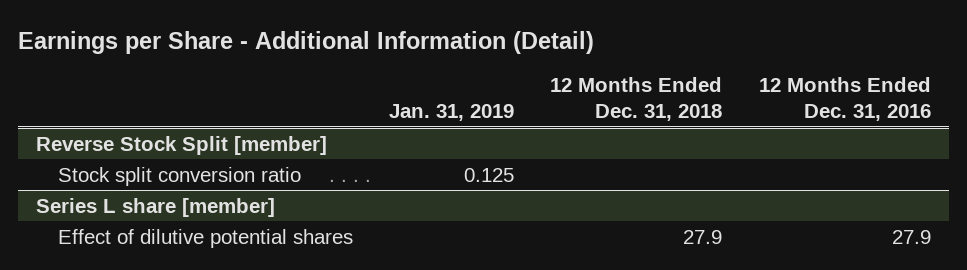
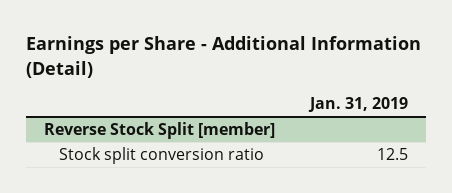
[550,77,723,122] 12 Months Ended Dec. 31, 2018 -> none
[758,77,931,122] 12 Months Ended Dec. 31, 2016 -> none
[35,197,275,217] Series L share [member] -> none
[58,228,354,248] Effect of dilutive potential shares -> none
[464,167,515,182] 0.125 -> [376,148,408,161] 12.5

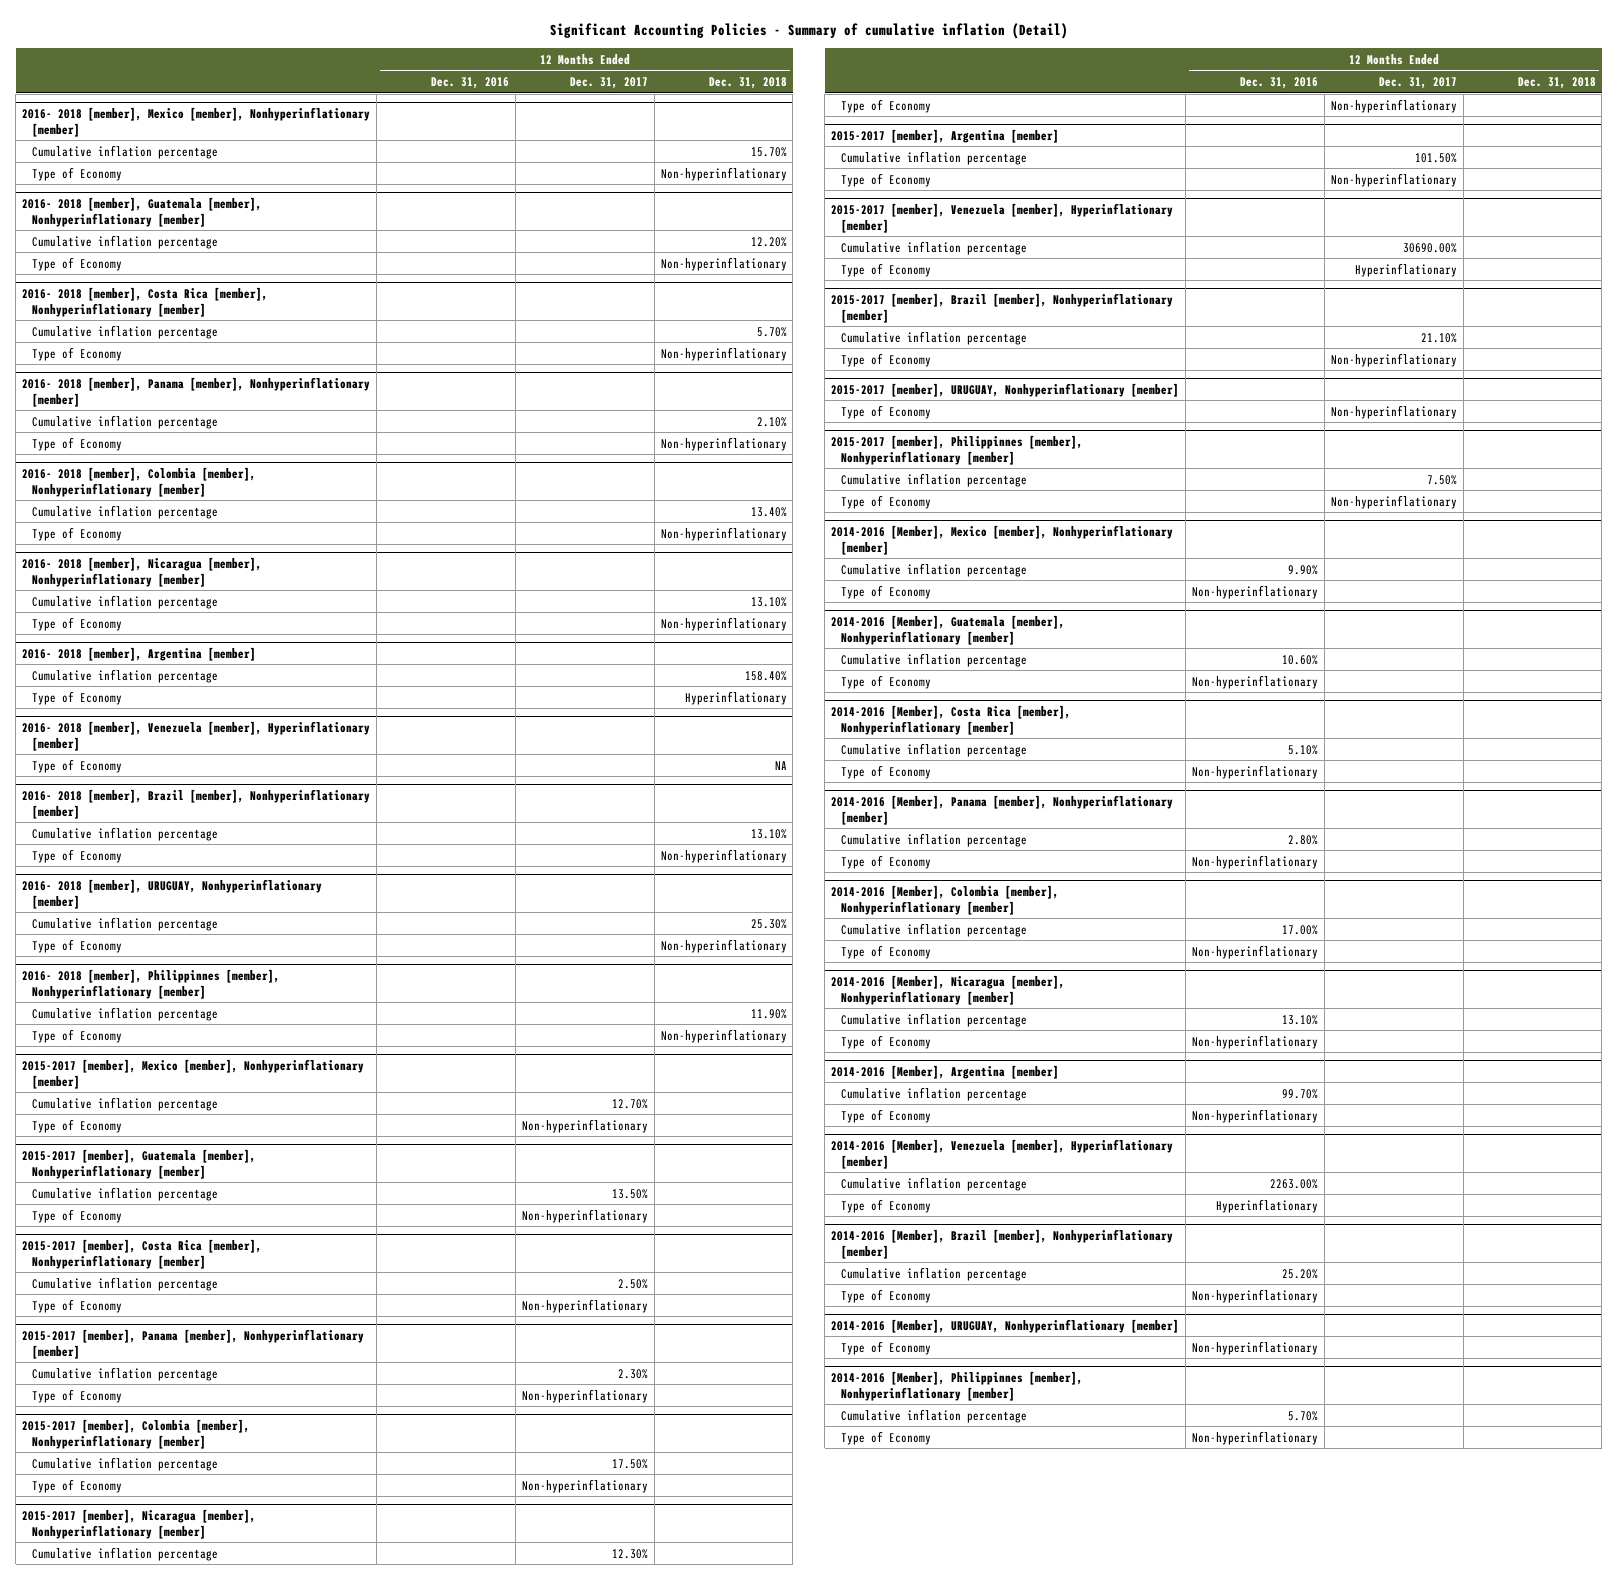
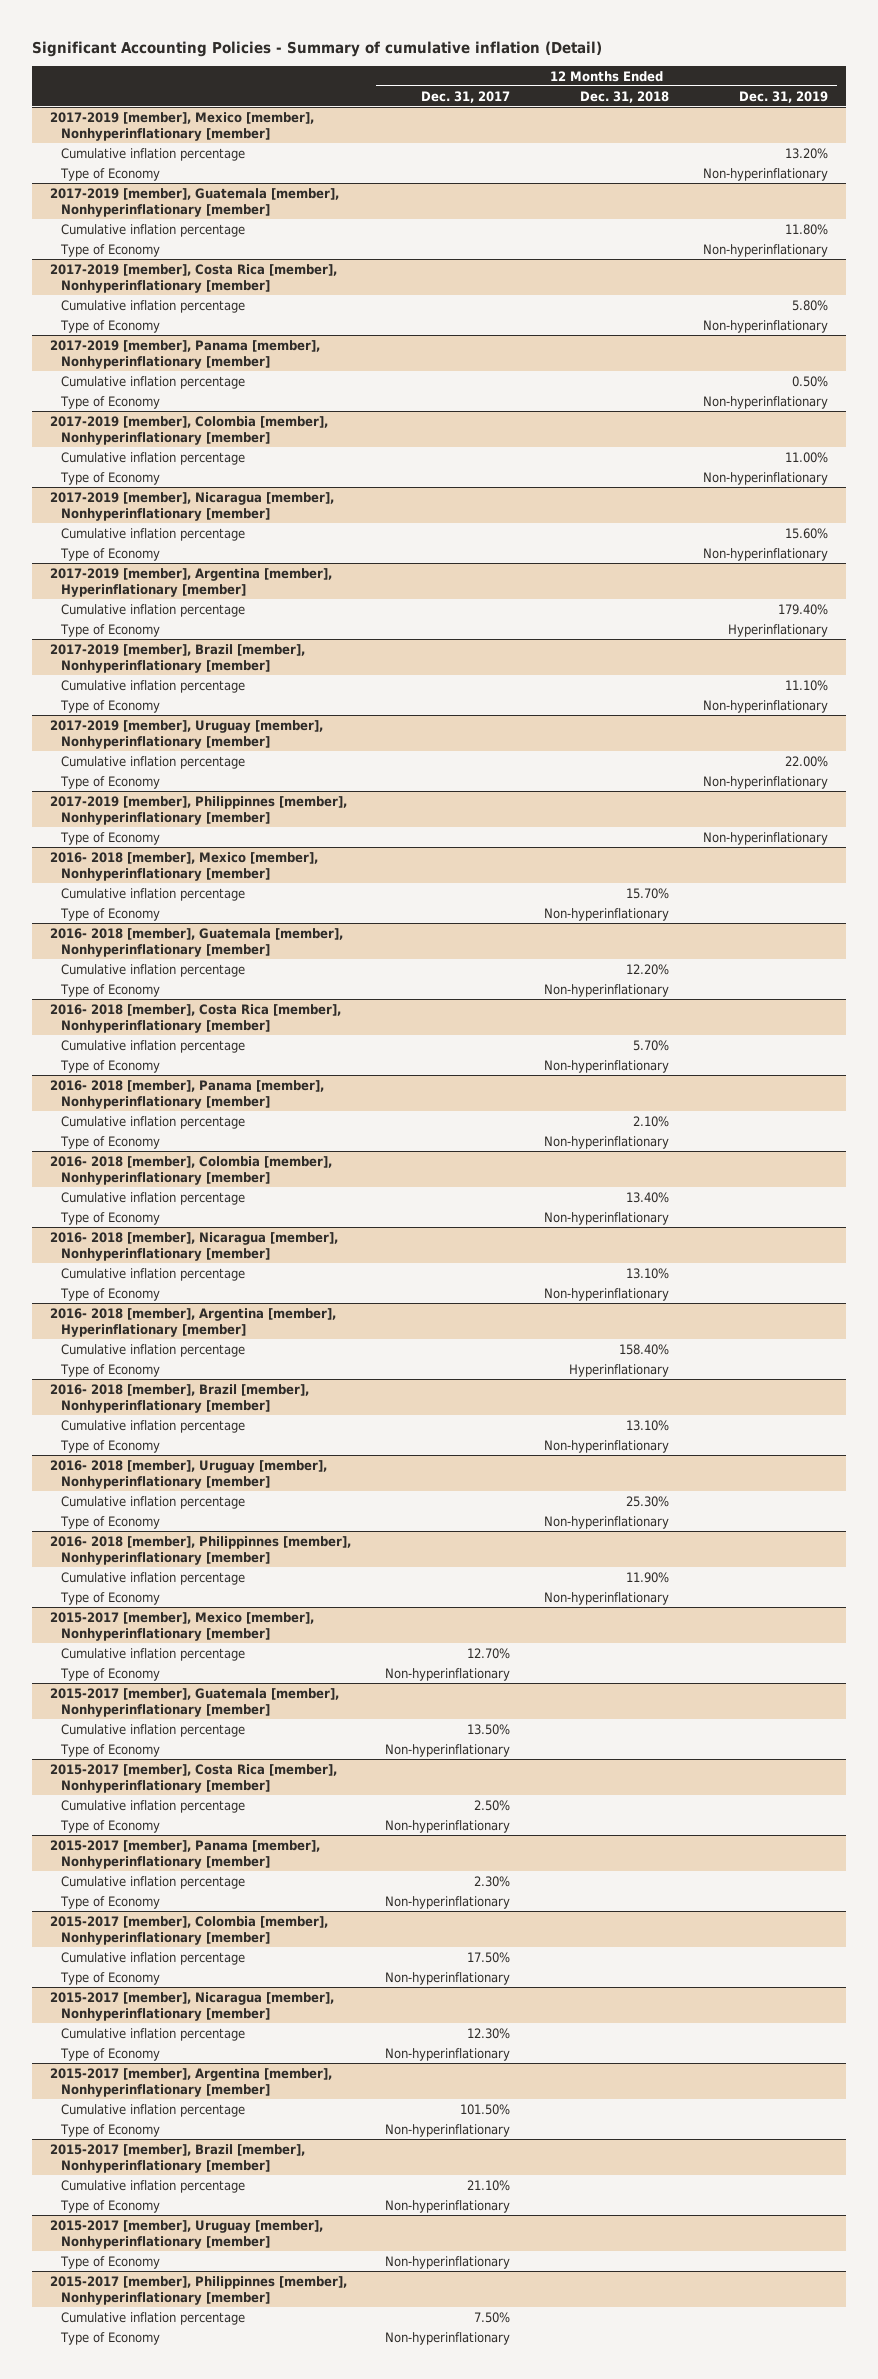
[430,76,509,89] Dec. 31, 2016 -> none
none -> [739,90,829,103] Dec. 31, 2019
none -> [49,111,314,142] 2017-2019 [member], Mexico [member], Nonhyperinflationary [member]
none -> [61,147,246,161] Cumulative inflation percentage
none -> [60,167,161,181] Type of Economy
none -> [49,187,339,218] 2017-2019 [member], Guatemala [member], Nonhyperinflationary [member]
none -> [61,223,246,237] Cumulative inflation percentage
none -> [60,243,161,257] Type of Economy
none -> [49,263,337,294] 2017-2019 [member], Costa Rica [member], Nonhyperinflationary [member]
none -> [61,299,246,313] Cumulative inflation percentage
none -> [60,319,161,333] Type of Economy
none -> [49,339,320,370] 2017-2019 [member], Panama [member], Nonhyperinflationary [member]
none -> [61,375,246,389] Cumulative inflation percentage
none -> [60,395,161,409] Type of Economy
none -> [49,415,328,446] 2017-2019 [member], Colombia [member], Nonhyperinflationary [member]
none -> [61,451,246,465] Cumulative inflation percentage
none -> [60,471,161,485] Type of Economy
none -> [49,491,334,522] 2017-2019 [member], Nicaragua [member], Nonhyperinflationary [member]
none -> [61,527,246,541] Cumulative inflation percentage
none -> [60,547,161,561] Type of Economy
none -> [49,567,332,598] 2017-2019 [member], Argentina [member], Hyperinflationary [member]
none -> [61,603,246,617] Cumulative inflation percentage
none -> [60,623,161,637] Type of Economy
none -> [49,643,305,674] 2017-2019 [member], Brazil [member], Nonhyperinflationary [member]
none -> [61,679,246,693] Cumulative inflation percentage
none -> [60,699,161,713] Type of Economy
none -> [49,719,323,750] 2017-2019 [member], Uruguay [member], Nonhyperinflationary [member]
none -> [61,755,246,769] Cumulative inflation percentage
none -> [60,775,161,789] Type of Economy
none -> [49,795,347,826] 2017-2019 [member], Philippinnes [member], Nonhyperinflationary [member]
none -> [60,831,161,845] Type of Economy
[22,646,257,661] 2016- 2018 [member], Argentina [member] -> [49,1307,336,1338] 2016- 2018 [member], Argentina [member], Hyperinflationary [member]
[22,720,371,751] 2016- 2018 [member], Venezuela [member], Hyperinflationary [member] -> none
[31,758,122,773] Type of Economy -> none
[22,878,323,909] 2016- 2018 [member], URUGUAY, Nonhyperinflationary [member] -> [49,1459,327,1490] 2016- 2018 [member], Uruguay [member], Nonhyperinflationary [member]
[831,128,1060,143] 2015-2017 [member], Argentina [member] -> [49,2067,332,2098] 2015-2017 [member], Argentina [member], Nonhyperinflationary [member]
[831,202,1174,233] 2015-2017 [member], Venezuela [member], Hyperinflationary [member] -> none
[840,240,1027,255] Cumulative inflation percentage -> none
[840,262,931,277] Type of Economy -> none
[831,382,1180,397] 2015-2017 [member], URUGUAY, Nonhyperinflationary [member] -> [49,2219,323,2250] 2015-2017 [member], Uruguay [member], Nonhyperinflationary [member]
[831,524,1174,555] 2014-2016 [Member], Mexico [member], Nonhyperinflationary [member] -> none
[840,562,1027,577] Cumulative inflation percentage -> none
[840,584,931,599] Type of Economy -> none
[831,614,1066,645] 2014-2016 [Member], Guatemala [member], Nonhyperinflationary [member] -> none
[840,652,1027,667] Cumulative inflation percentage -> none
[840,674,931,689] Type of Economy -> none
[831,704,1072,735] 2014-2016 [Member], Costa Rica [member], Nonhyperinflationary [member] -> none
[840,742,1027,757] Cumulative inflation percentage -> none
[840,764,931,779] Type of Economy -> none
[831,794,1174,825] 2014-2016 [Member], Panama [member], Nonhyperinflationary [member] -> none
[840,832,1027,847] Cumulative inflation percentage -> none
[840,854,931,869] Type of Economy -> none
[831,884,1060,915] 2014-2016 [Member], Colombia [member], Nonhyperinflationary [member] -> none
[840,922,1027,937] Cumulative inflation percentage -> none
[840,944,931,959] Type of Economy -> none
[831,974,1066,1005] 2014-2016 [Member], Nicaragua [member], Nonhyperinflationary [member] -> none
[840,1012,1027,1027] Cumulative inflation percentage -> none
[840,1034,931,1049] Type of Economy -> none
[831,1064,1060,1079] 2014-2016 [Member], Argentina [member] -> none
[840,1086,1027,1101] Cumulative inflation percentage -> none
[840,1108,931,1123] Type of Economy -> none
[831,1138,1174,1169] 2014-2016 [Member], Venezuela [member], Hyperinflationary [member] -> none
[840,1176,1027,1191] Cumulative inflation percentage -> none
[840,1198,931,1213] Type of Economy -> none
[831,1228,1174,1259] 2014-2016 [Member], Brazil [member], Nonhyperinflationary [member] -> none
[840,1266,1027,1281] Cumulative inflation percentage -> none
[840,1288,931,1303] Type of Economy -> none
[831,1318,1180,1333] 2014-2016 [Member], URUGUAY, Nonhyperinflationary [member] -> none
[840,1340,931,1355] Type of Economy -> none
[831,1370,1084,1401] 2014-2016 [Member], Philippinnes [member], Nonhyperinflationary [member] -> none
[840,1408,1027,1423] Cumulative inflation percentage -> none
[840,1430,931,1445] Type of Economy -> none

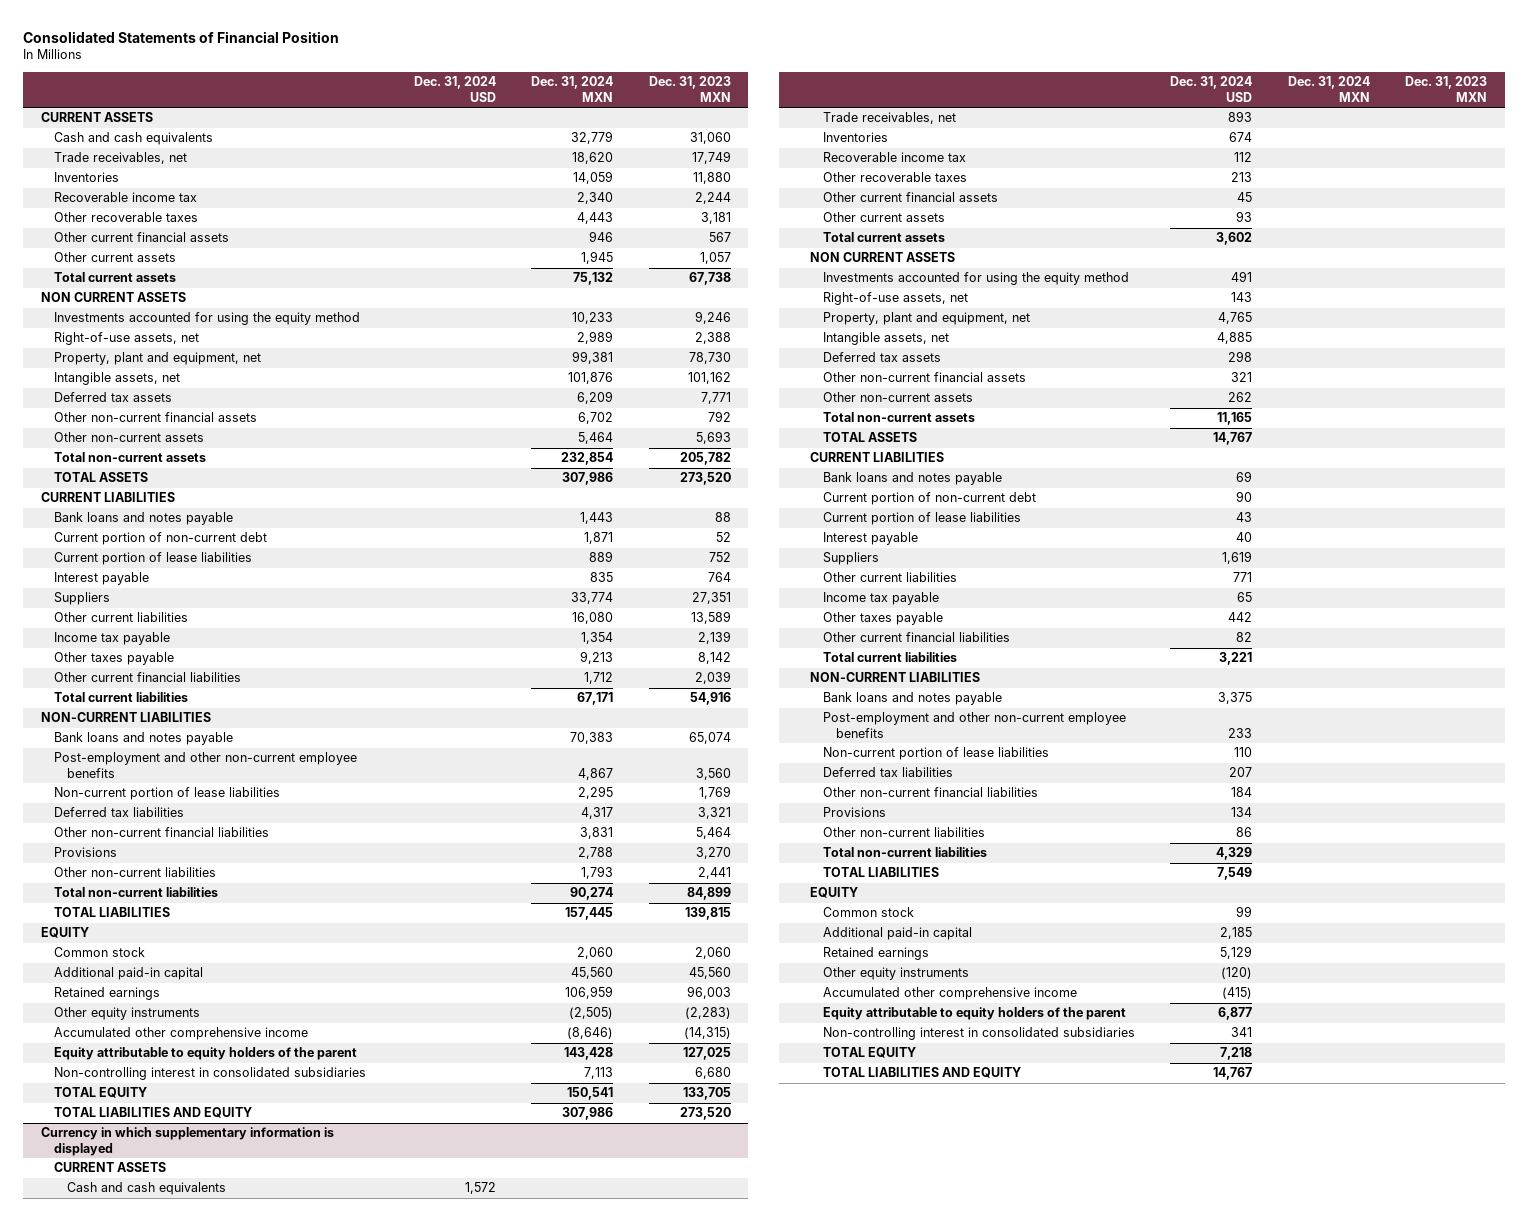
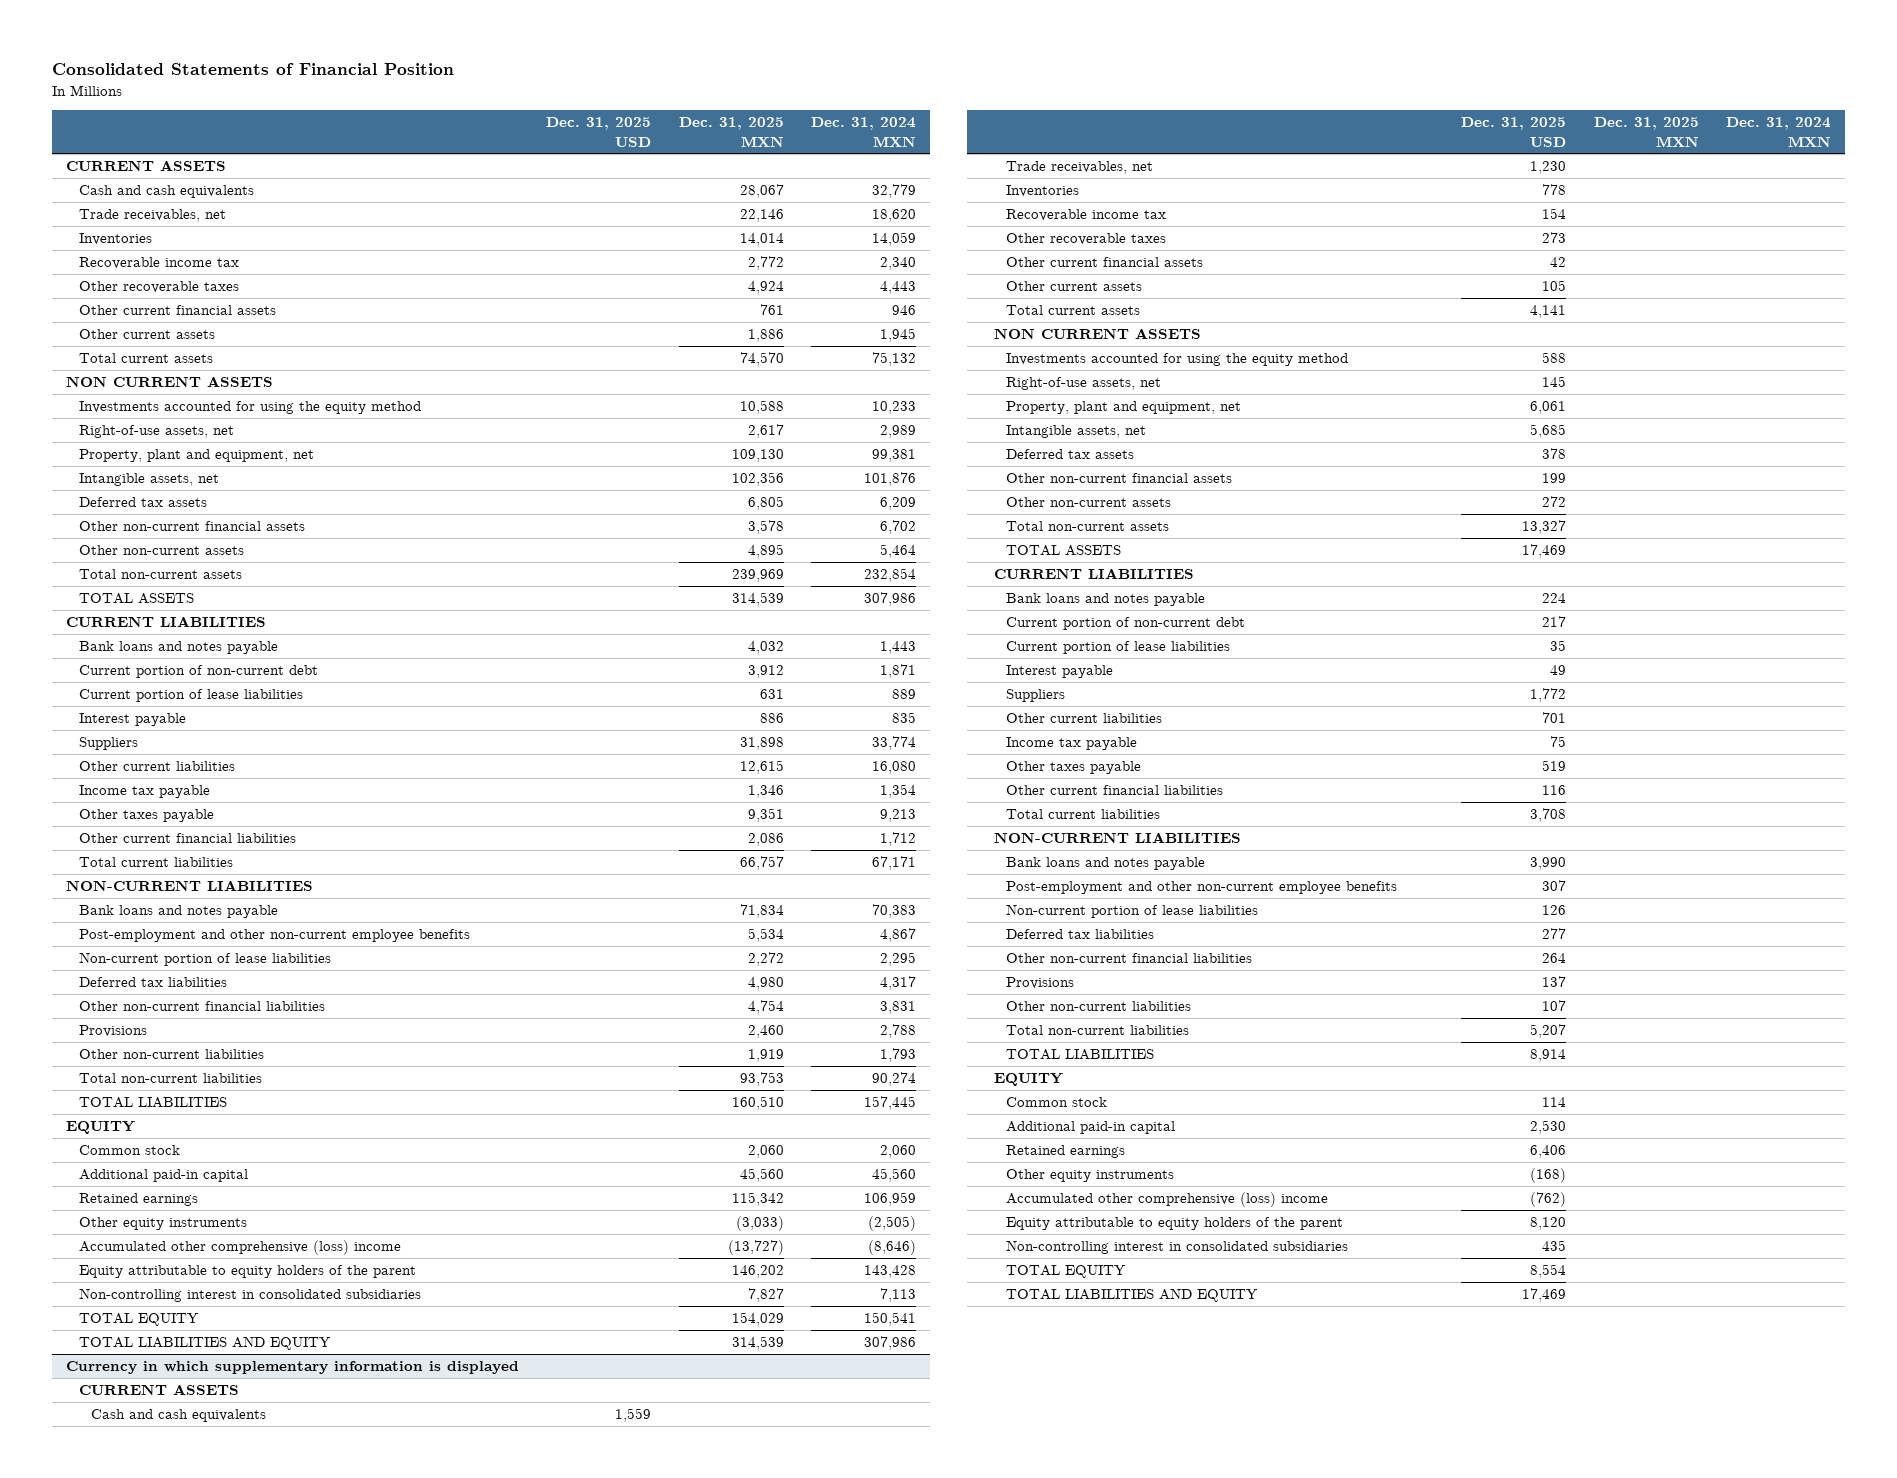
[414,76,497,102] Dec. 31, 2024 USD -> none
[648,76,731,102] Dec. 31, 2023 MXN -> none
none -> [546,117,652,147] Dec. 31, 2025 USD
none -> [678,117,784,147] Dec. 31, 2025 MXN
[53,1027,308,1041] Accumulated other comprehensive income -> [78,1239,401,1255] Accumulated other comprehensive (loss) income
[822,987,1077,1001] Accumulated other comprehensive income -> [1006,1191,1329,1207] Accumulated other comprehensive (loss) income

